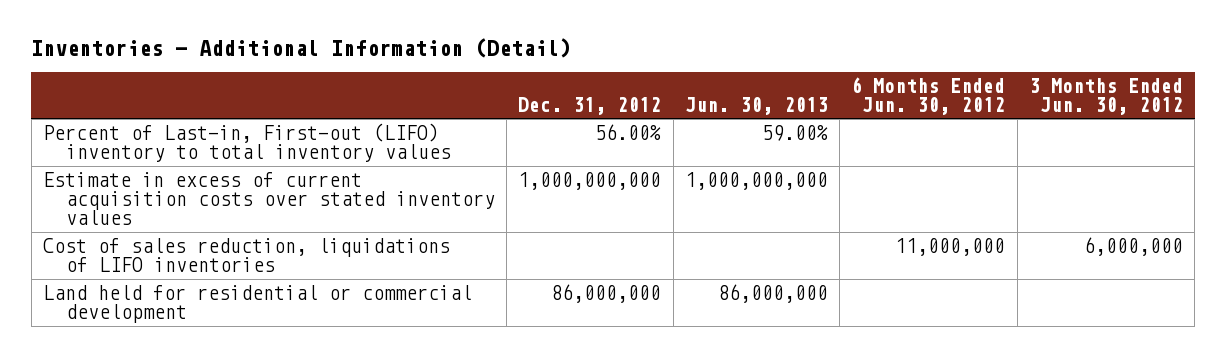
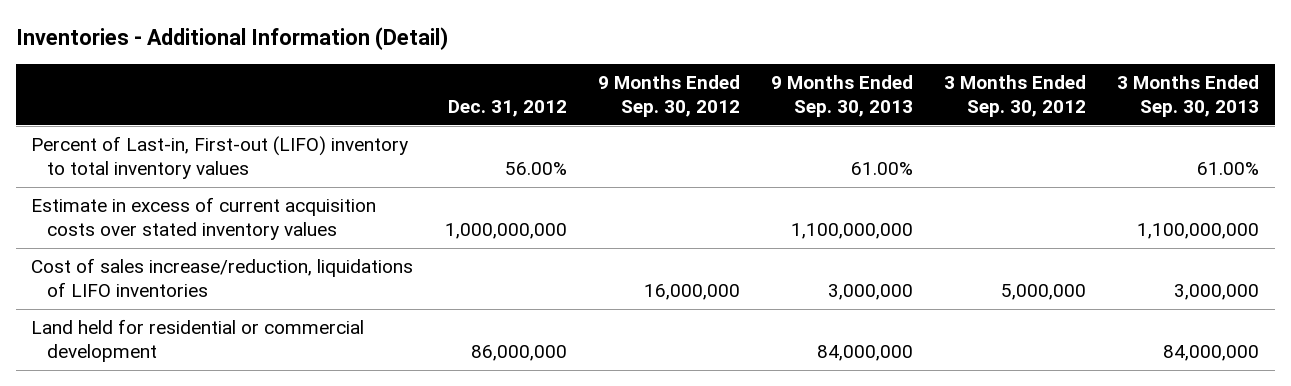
[684,96,828,115] Jun. 30, 2013 -> none
[851,76,1006,115] 6 Months Ended Jun. 30, 2012 -> none
[1028,77,1183,115] 3 Months Ended Jun. 30, 2012 -> none
none -> [597,75,740,117] 9 Months Ended Sep. 30, 2012
none -> [771,75,914,117] 9 Months Ended Sep. 30, 2013
none -> [944,75,1087,117] 3 Months Ended Sep. 30, 2012
none -> [1117,75,1260,117] 3 Months Ended Sep. 30, 2013
[42,238,450,273] Cost of sales reduction, liquidations of LIFO inventories -> [31,258,414,298] Cost of sales increase/reduction, liquidations of LIFO inventories

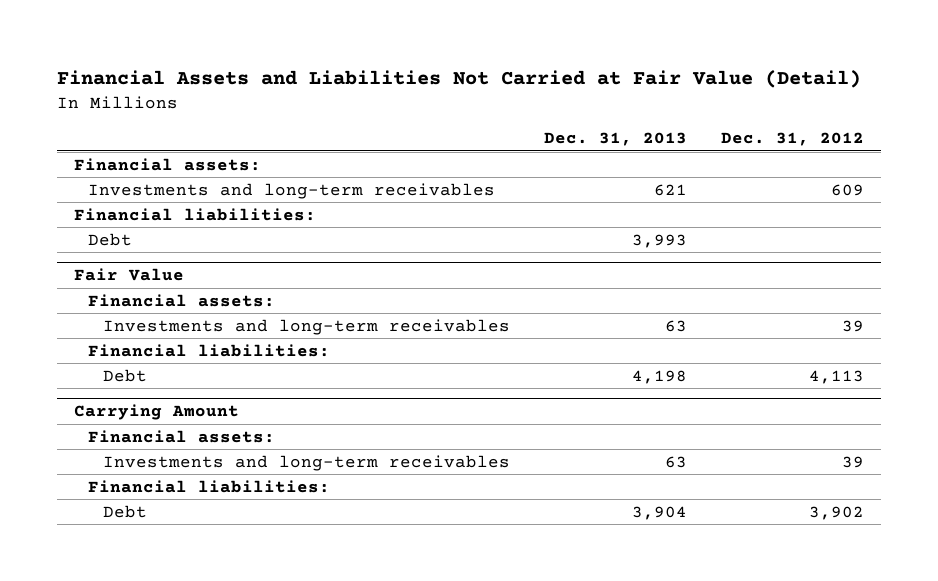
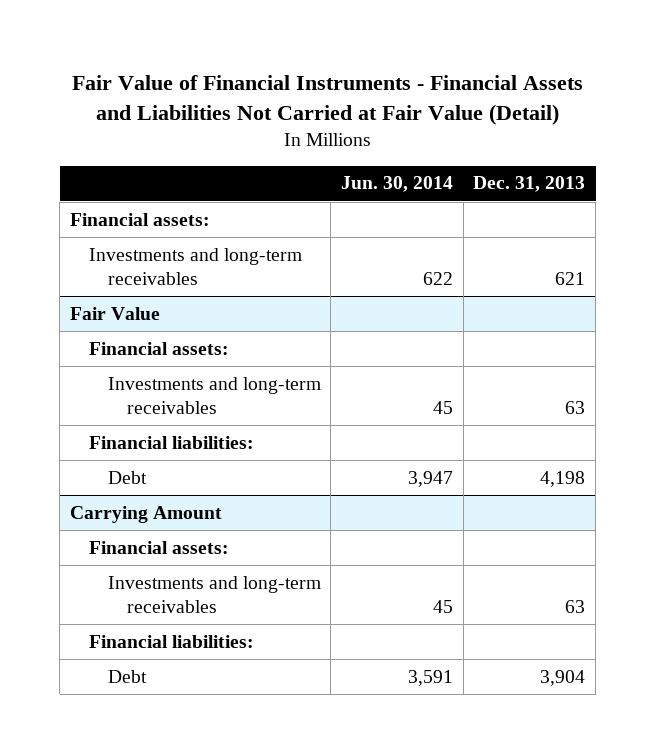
[56,69,861,88] Financial Assets and Liabilities Not Carried at Fair Value (Detail) -> [71,75,583,126] Fair Value of Financial Instruments - Financial Assets and Liabilities Not Carried at Fair Value (Detail)
[721,132,865,147] Dec. 31, 2012 -> none
none -> [341,176,454,193] Jun. 30, 2014
[73,207,316,221] Financial liabilities: -> none
[88,232,133,246] Debt -> none

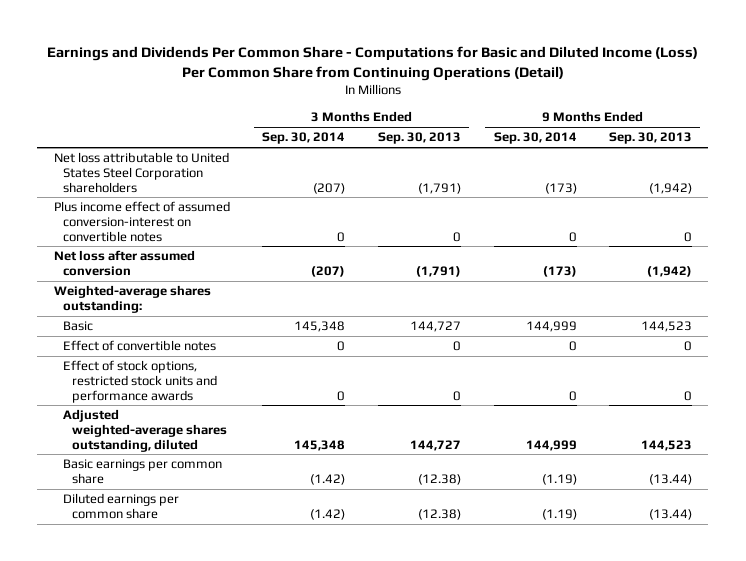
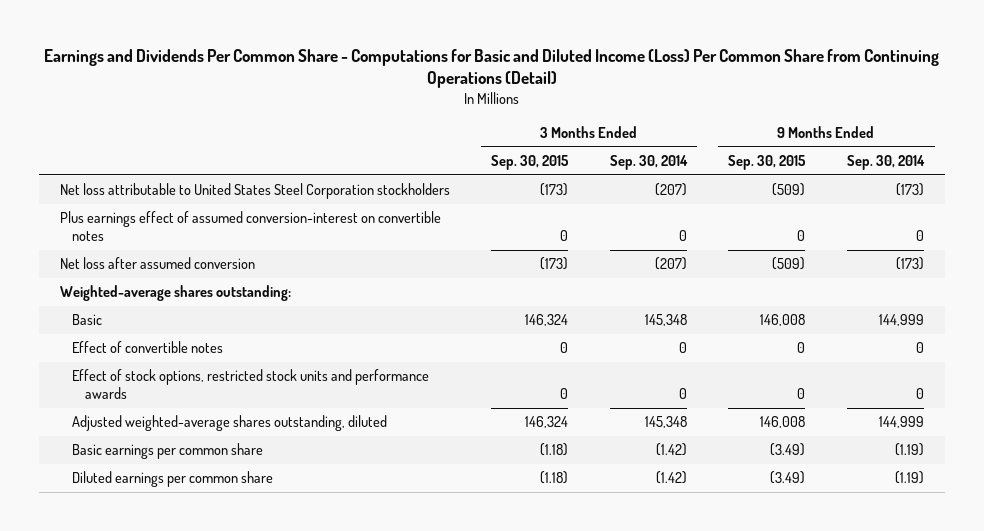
[377,132,461,145] Sep. 30, 2013 -> none
[609,132,693,145] Sep. 30, 2013 -> none
none -> [491,155,570,171] Sep. 30, 2015
none -> [728,155,807,171] Sep. 30, 2015
[53,152,229,193] Net loss attributable to United States Steel Corporation shareholders -> [59,183,450,200] Net loss attributable to United States Steel Corporation stockholders
[53,201,230,242] Plus income effect of assumed conversion-interest on convertible notes -> [59,211,441,242] Plus earnings effect of assumed conversion-interest on convertible notes

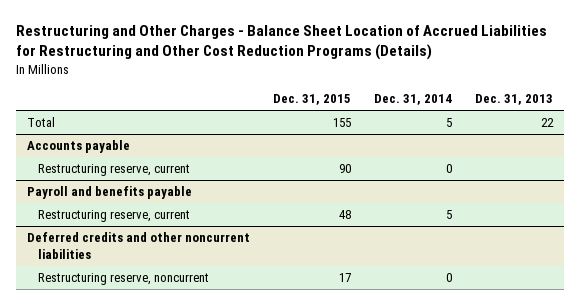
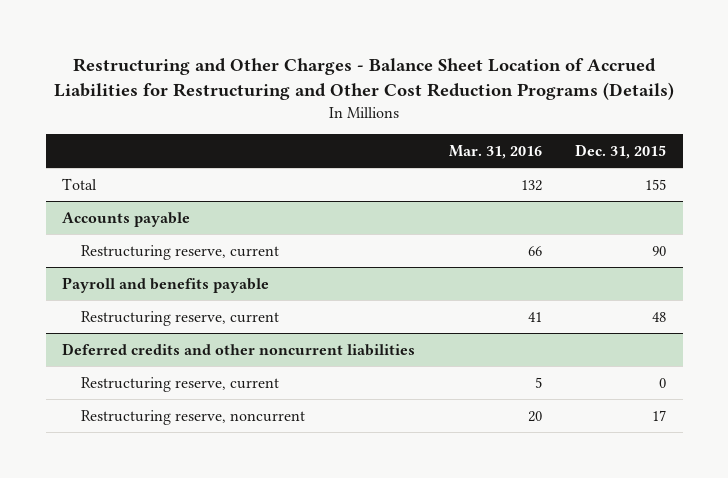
[373,94,452,106] Dec. 31, 2014 -> none
[474,94,553,106] Dec. 31, 2013 -> none
none -> [448,145,542,160] Mar. 31, 2016
none -> [81,376,280,392] Restructuring reserve, current

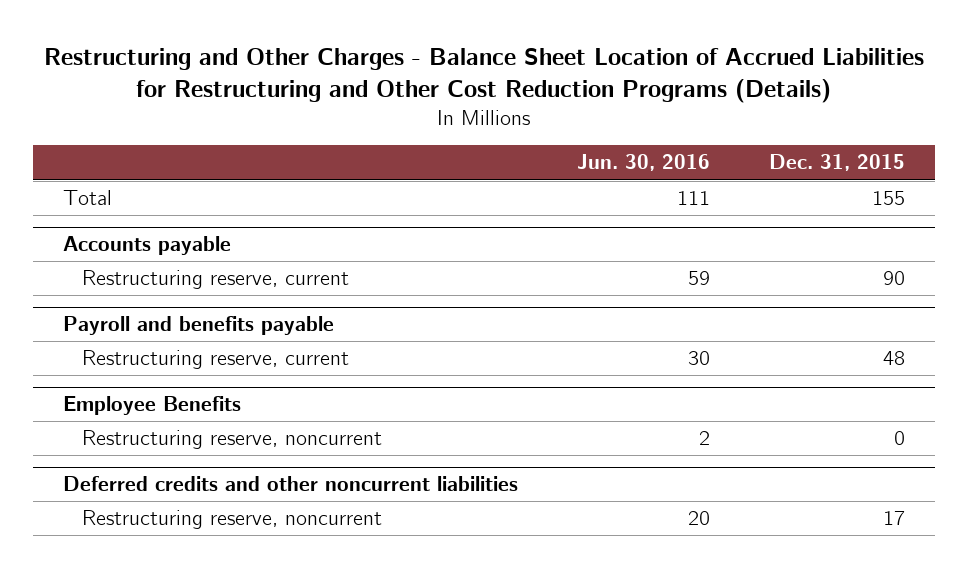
[448,145,542,160] Mar. 31, 2016 -> none
none -> [576,154,710,172] Jun. 30, 2016
none -> [62,396,241,416] Employee Benefits
none -> [82,430,383,450] Restructuring reserve, noncurrent
[81,376,280,392] Restructuring reserve, current -> none

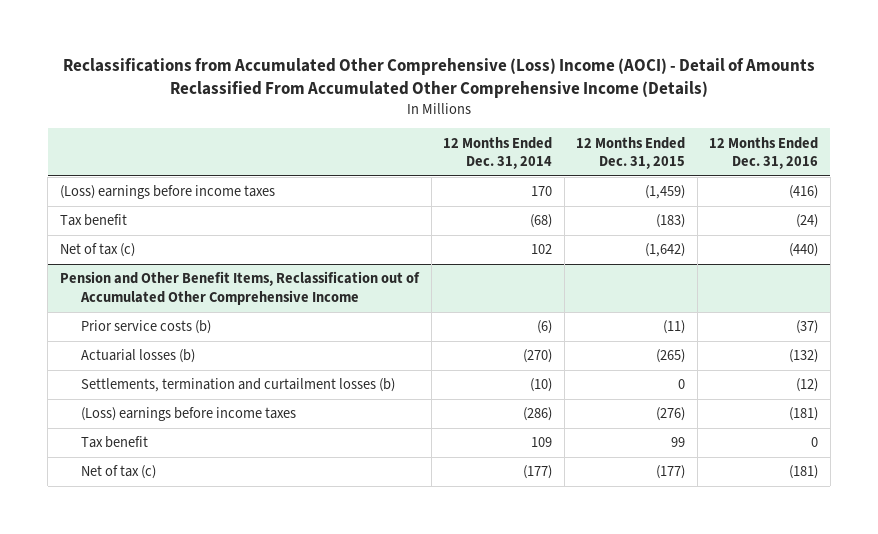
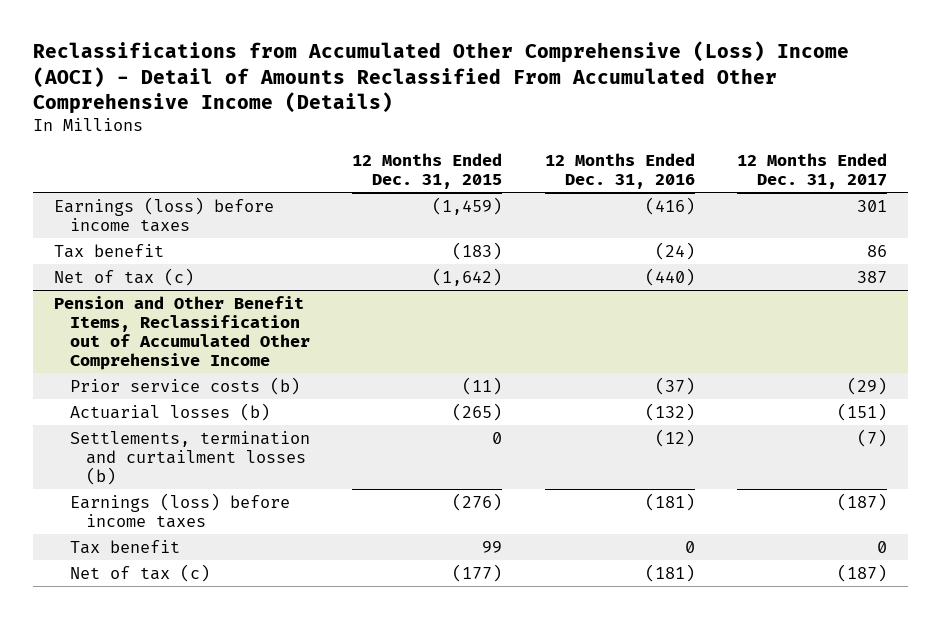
[443,136,553,170] 12 Months Ended Dec. 31, 2014 -> none
none -> [736,152,887,190] 12 Months Ended Dec. 31, 2017
[59,185,275,200] (Loss) earnings before income taxes -> [54,196,275,232] Earnings (loss) before income taxes
[81,407,297,422] (Loss) earnings before income taxes -> [69,492,290,528] Earnings (loss) before income taxes

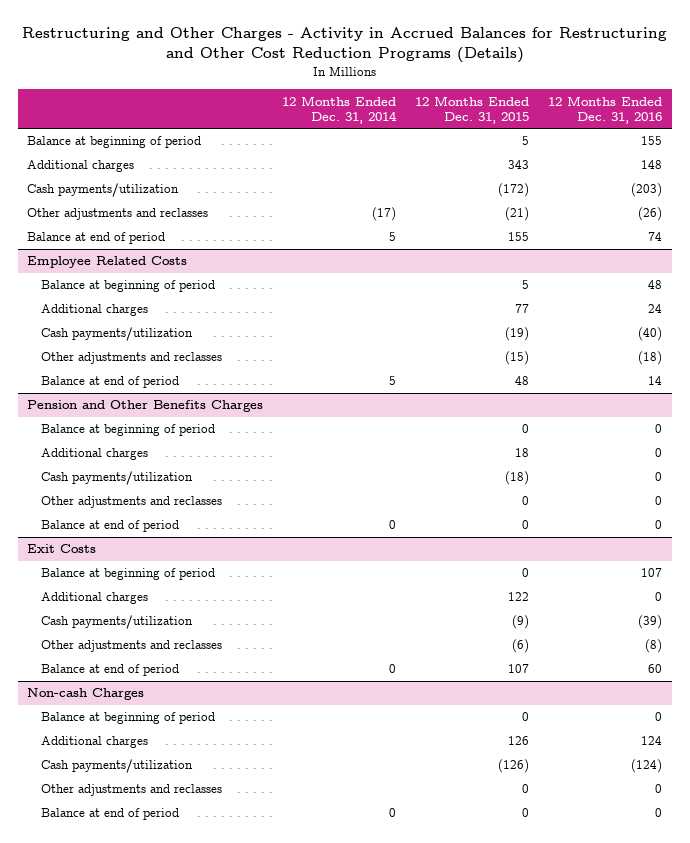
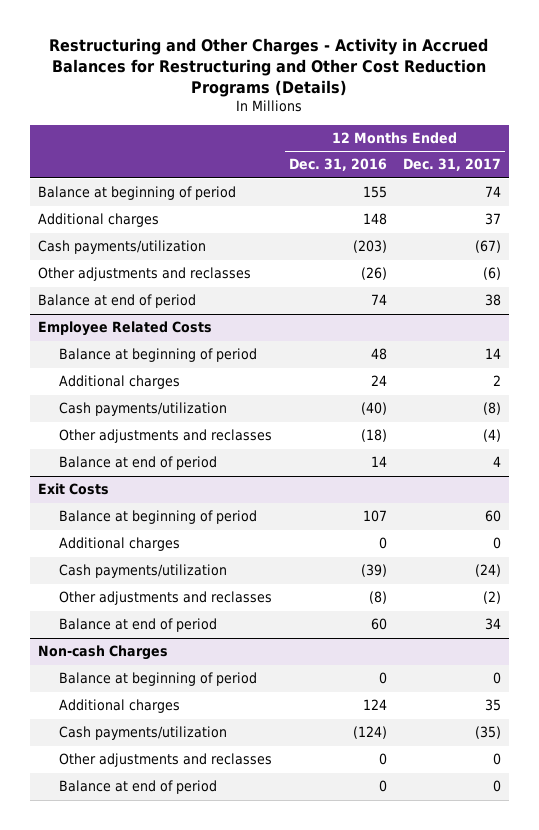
[282,95,398,124] 12 Months Ended Dec. 31, 2014 -> none
[415,95,530,124] 12 Months Ended Dec. 31, 2015 -> none
none -> [403,158,502,172] Dec. 31, 2017
[27,400,264,413] Pension and Other Benefits Charges -> none
[40,424,215,437] Balance at beginning of period -> none
[40,448,148,461] Additional charges -> none
[40,471,193,486] Cash payments/utilization -> none
[40,496,222,509] Other adjustments and reclasses -> none
[40,520,179,533] Balance at end of period -> none

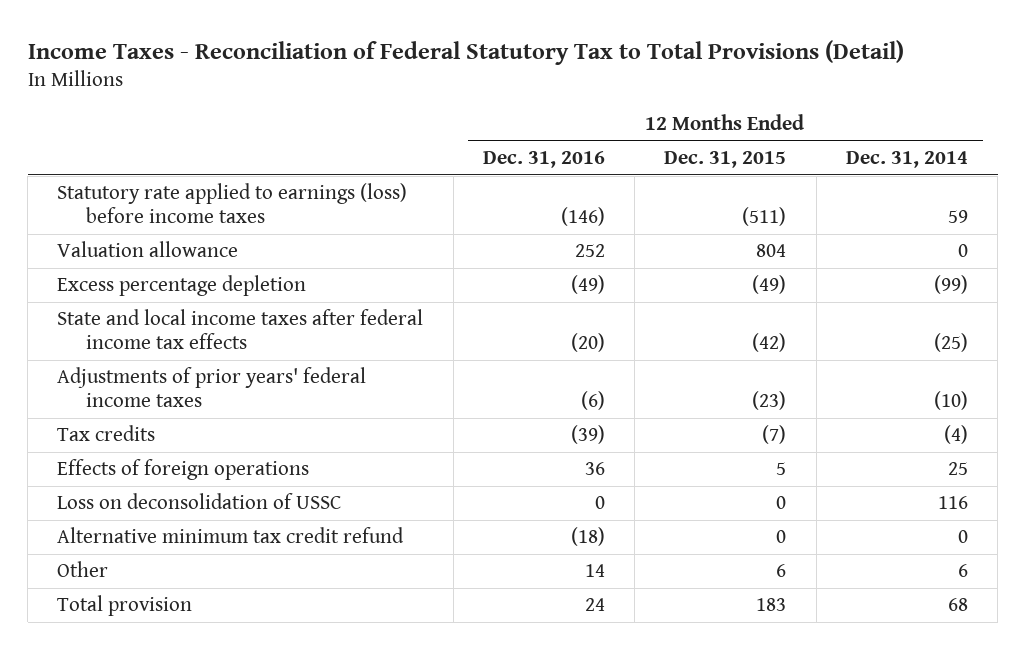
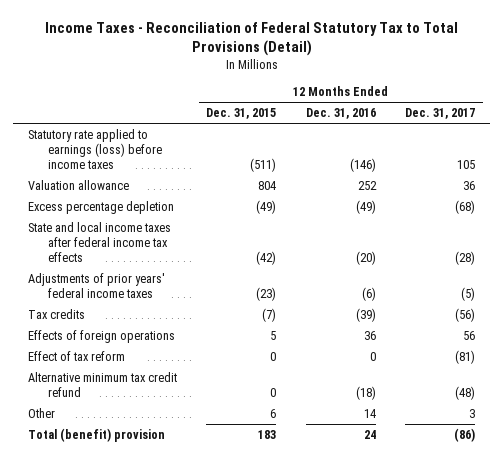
[846,151,969,169] Dec. 31, 2014 -> none
none -> [405,108,476,120] Dec. 31, 2017
[57,493,342,510] Loss on deconsolidation of USSC -> none
none -> [27,350,125,361] Effect of tax reform
[57,595,193,617] Total provision -> [27,427,165,442] Total (benefit) provision

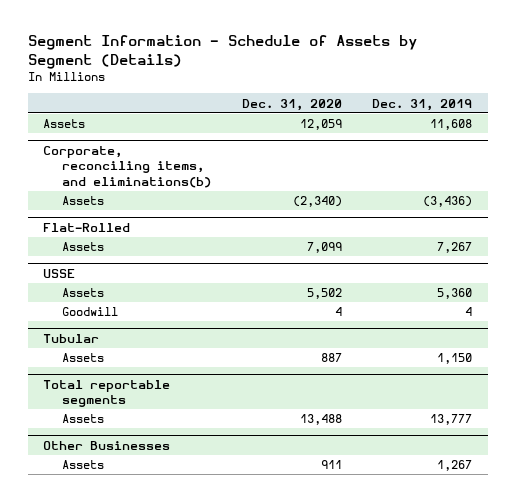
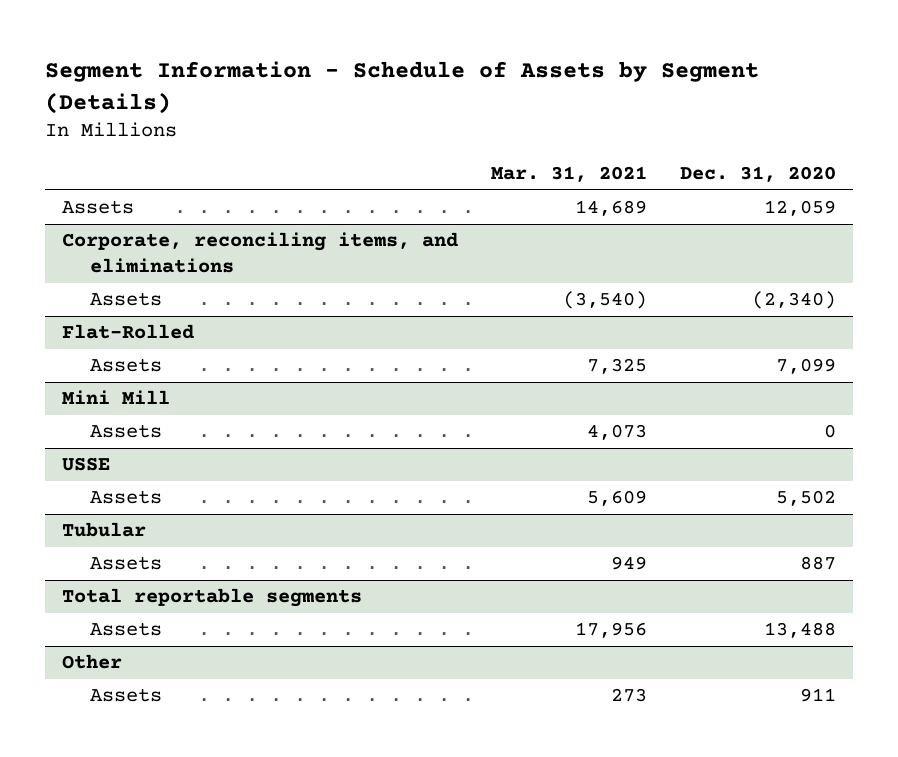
[372,98,473,111] Dec. 31, 2019 -> none
none -> [491,166,648,183] Mar. 31, 2021
[43,145,211,188] Corporate, reconciling items, and eliminations(b) -> [61,232,458,274] Corporate, reconciling items, and eliminations
none -> [61,390,170,405] Mini Mill
none -> [89,424,162,439] Assets
[61,307,118,317] Goodwill -> none
[43,440,171,450] Other Businesses -> [61,654,122,670] Other

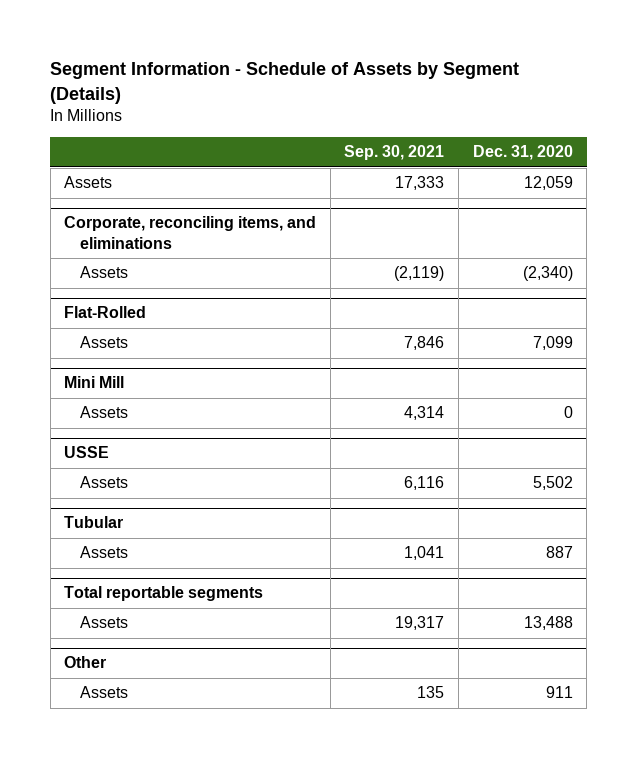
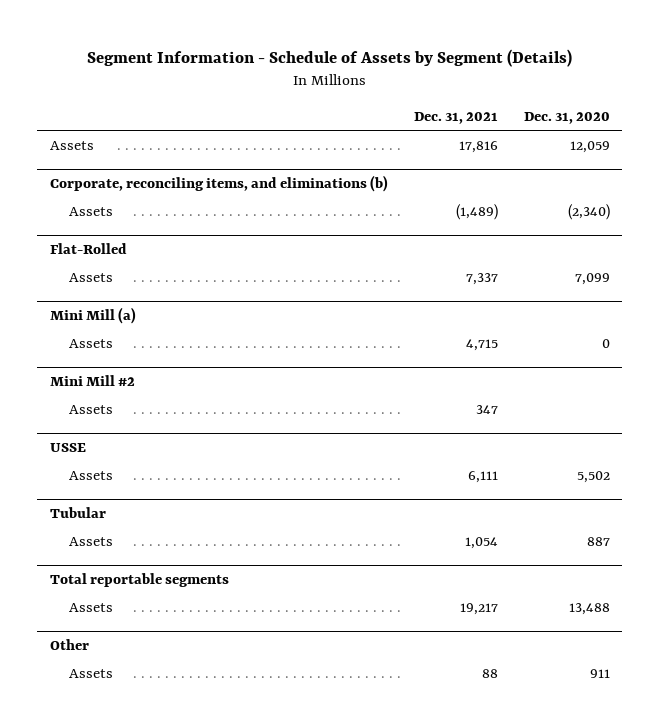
[344,145,445,161] Sep. 30, 2021 -> none
none -> [413,111,498,124] Dec. 31, 2021
[64,216,317,249] Corporate, reconciling items, and eliminations -> [49,174,388,192] Corporate, reconciling items, and eliminations (b)
[64,376,125,389] Mini Mill -> [49,306,136,324] Mini Mill (a)
none -> [49,374,135,386] Mini Mill #2
none -> [69,404,114,414] Assets

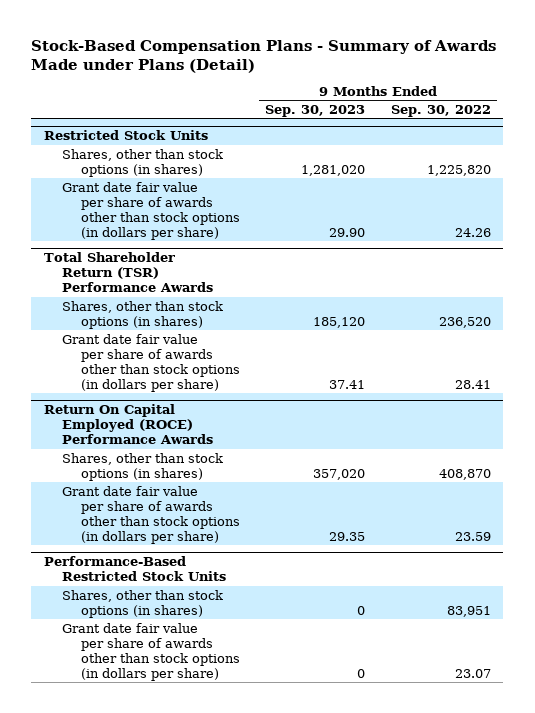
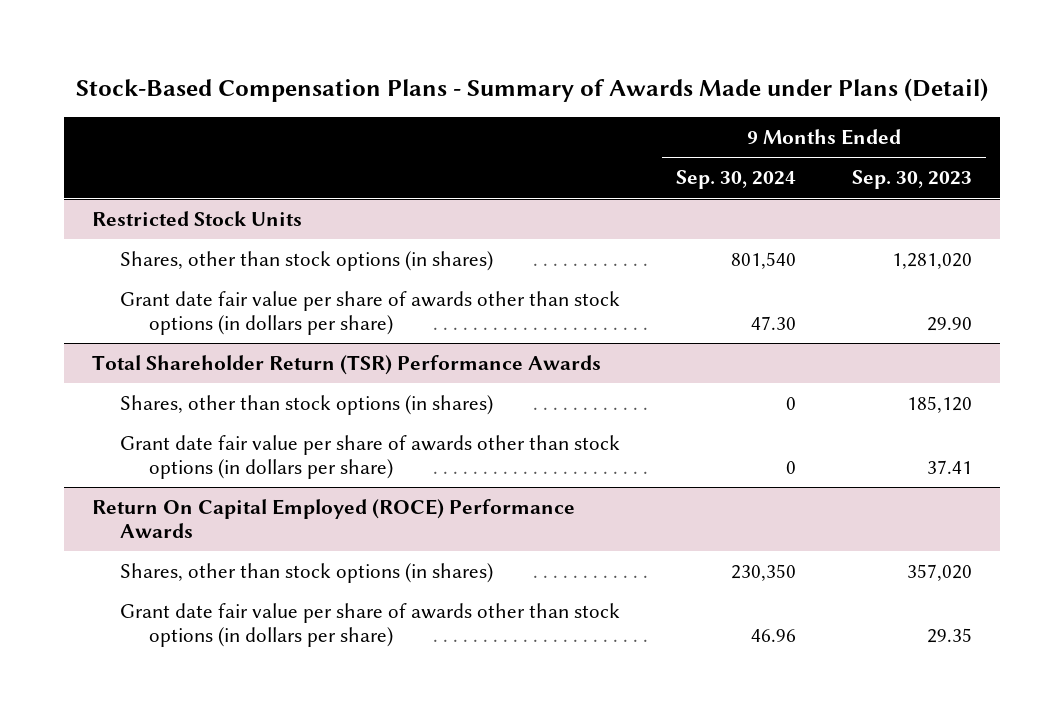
[390,104,491,117] Sep. 30, 2022 -> none
none -> [676,170,797,190] Sep. 30, 2024
[44,556,227,582] Performance-Based Restricted Stock Units -> none
[62,589,224,618] Shares, other than stock options (in shares) -> none
[62,622,240,681] Grant date fair value per share of awards other than stock options (in dollars per share) -> none

